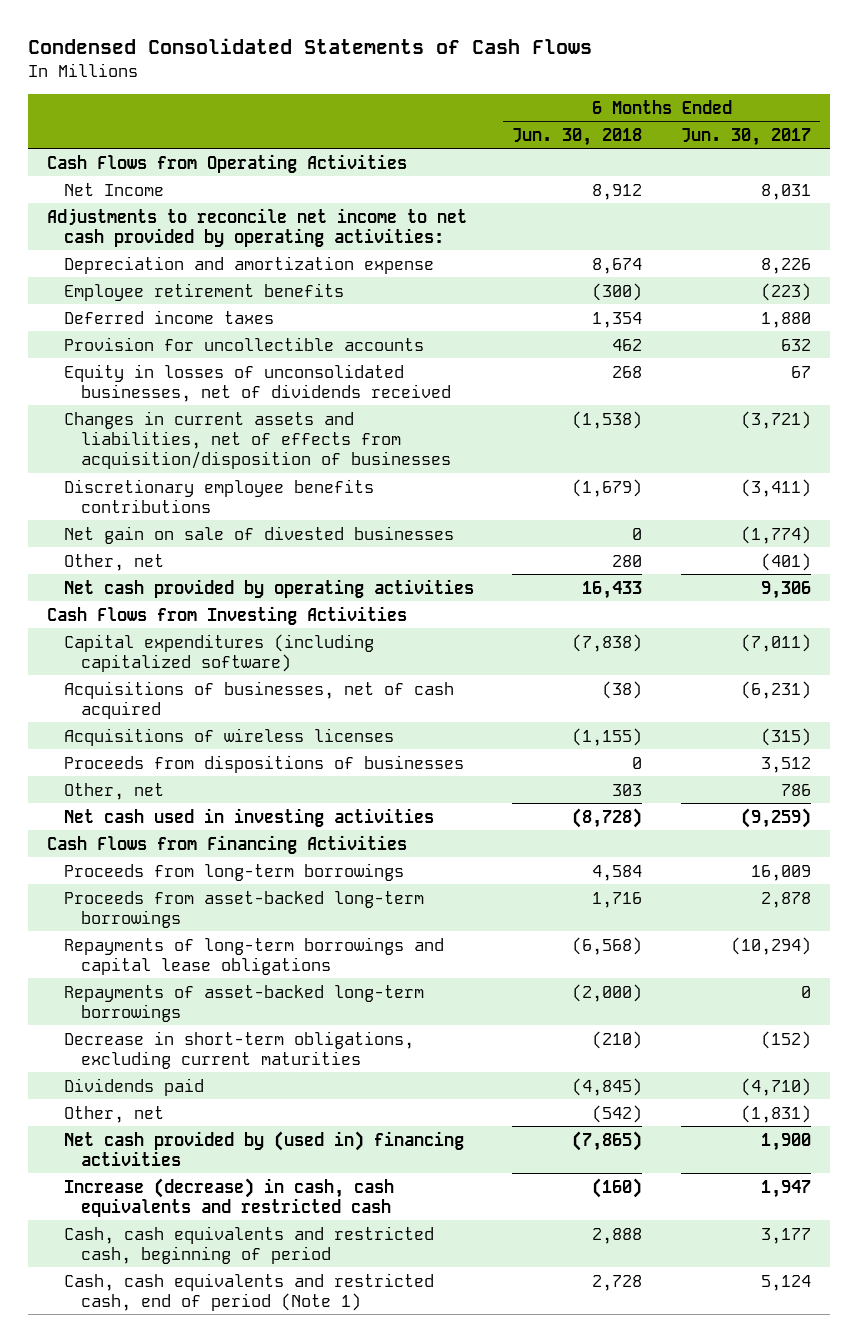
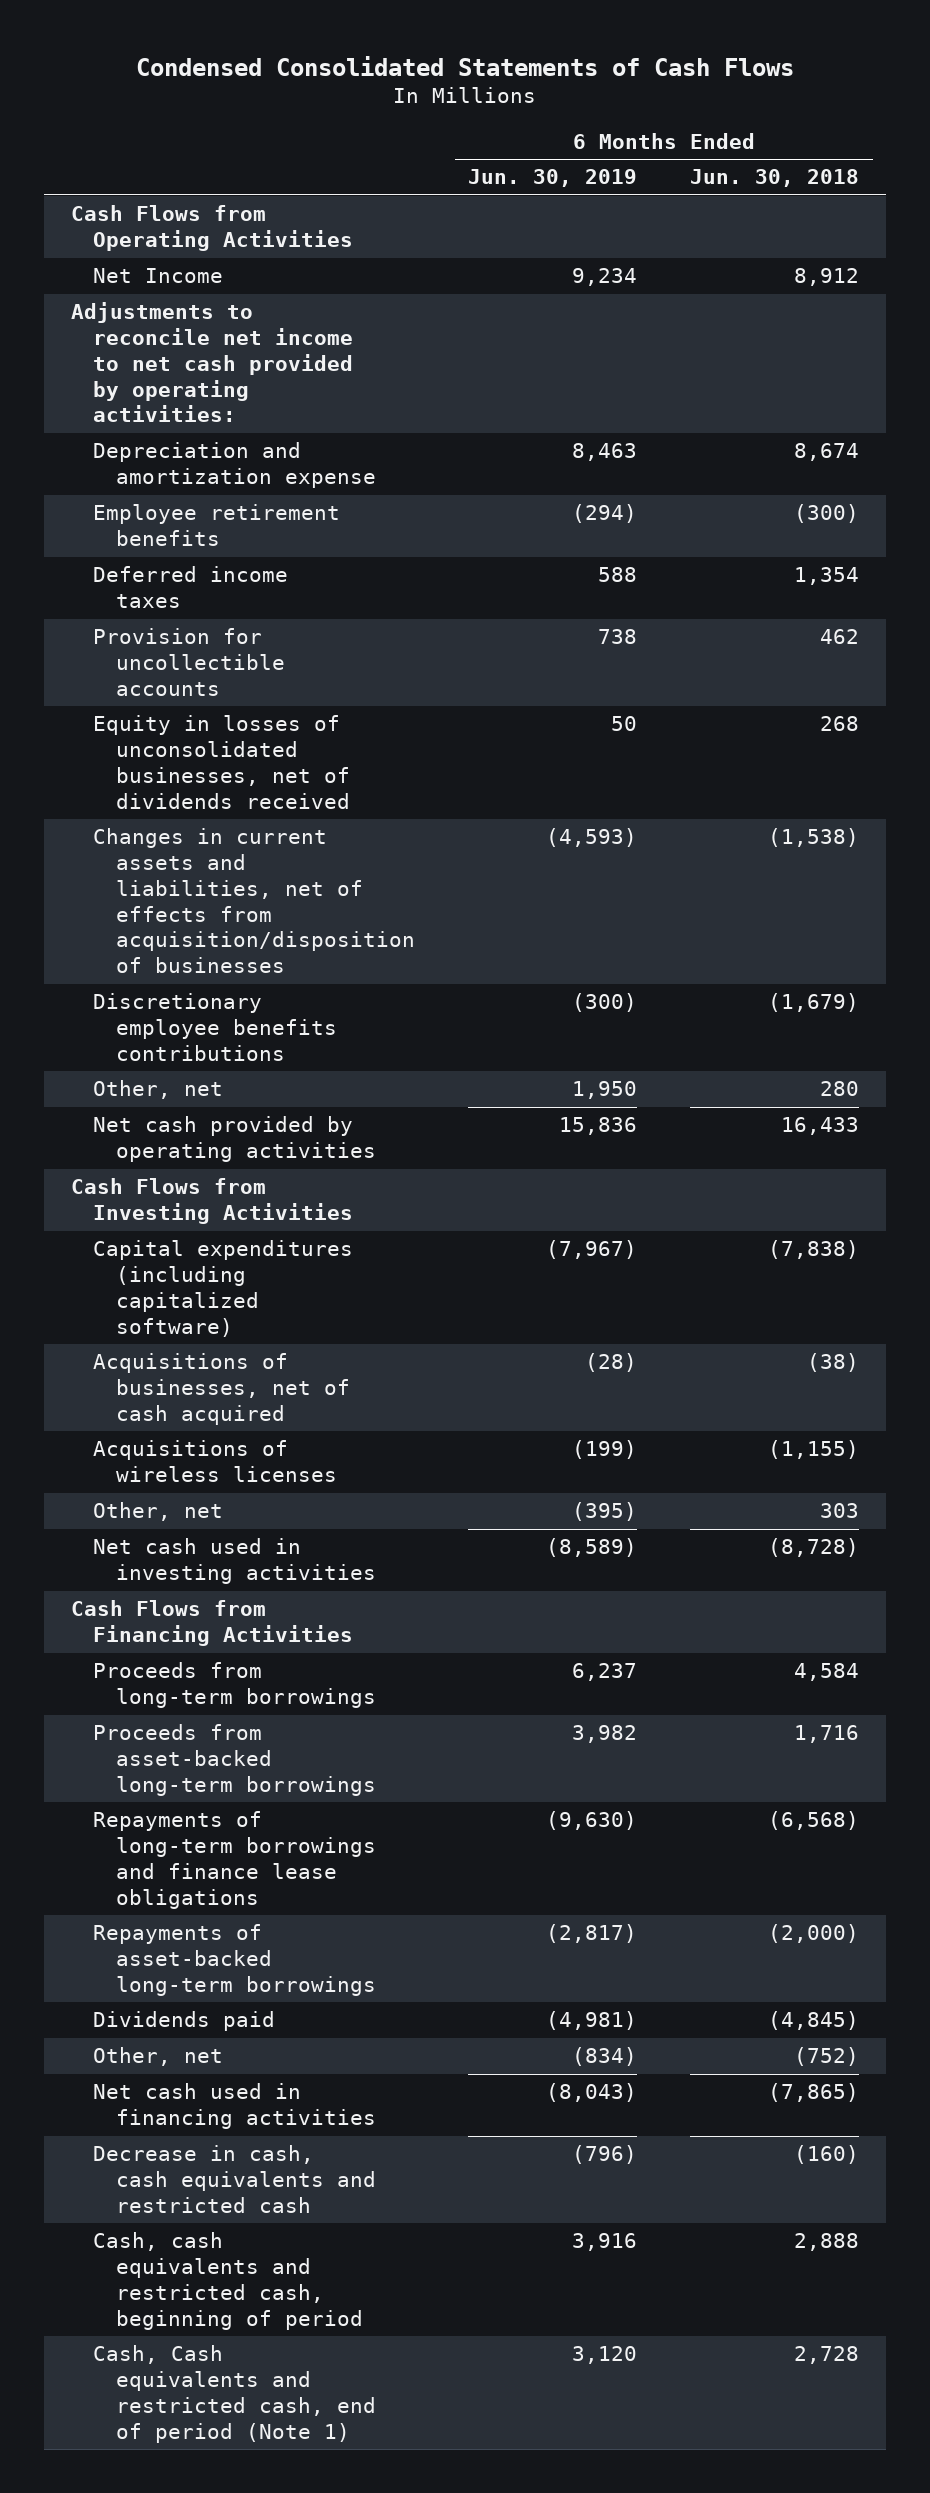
[680,127,811,146] Jun. 30, 2017 -> none
none -> [468,169,638,188] Jun. 30, 2019
[64,525,455,544] Net gain on sale of divested businesses -> none
[64,754,465,773] Proceeds from dispositions of businesses -> none
[64,936,445,975] Repayments of long-term borrowings and capital lease obligations -> [93,1811,376,1909] Repayments of long-term borrowings and finance lease obligations
[64,1030,415,1069] Decrease in short-term obligations, excluding current maturities -> none
[592,1104,643,1123] (542) -> [794,2047,860,2067] (752)
[64,1130,465,1166] Net cash provided by (used in) financing activities -> [93,2083,376,2130] Net cash used in financing activities
[64,1177,395,1217] Increase (decrease) in cash, cash equivalents and restricted cash -> [93,2145,376,2213] Decrease in cash, cash equivalents and restricted cash
[64,1272,435,1311] Cash, cash equivalents and restricted cash, end of period (Note 1) -> [93,2345,376,2443] Cash, Cash equivalents and restricted cash, end of period (Note 1)

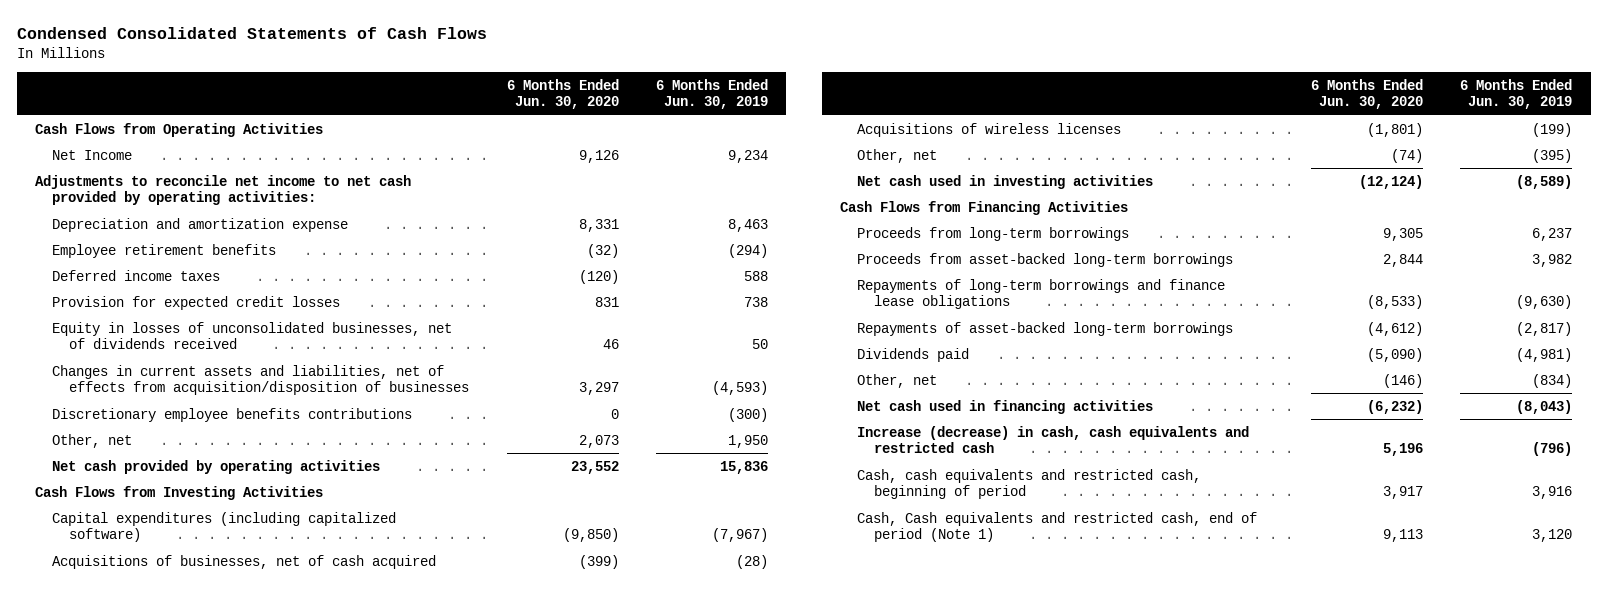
[690,169,860,188] Jun. 30, 2018 -> none
none -> [506,78,619,110] 6 Months Ended Jun. 30, 2020
[93,628,285,696] Provision for uncollectible accounts -> [52,295,341,310] Provision for expected credit losses
[93,2145,376,2213] Decrease in cash, cash equivalents and restricted cash -> [857,425,1250,454] Increase (decrease) in cash, cash equivalents and restricted cash

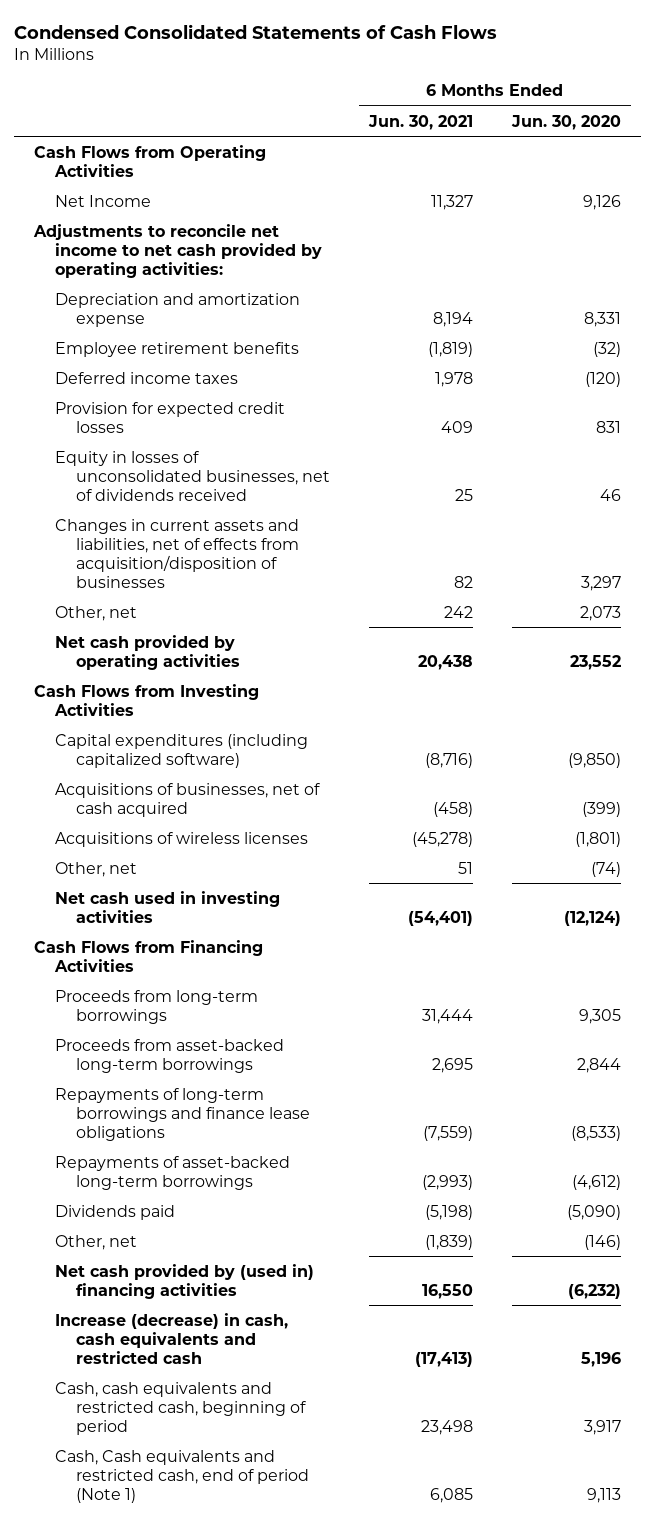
[655,78,768,110] 6 Months Ended Jun. 30, 2019 -> none
none -> [367,114,473,130] Jun. 30, 2021
[52,407,413,422] Discretionary employee benefits contributions -> none
[857,399,1154,414] Net cash used in financing activities -> [54,1263,314,1299] Net cash provided by (used in) financing activities

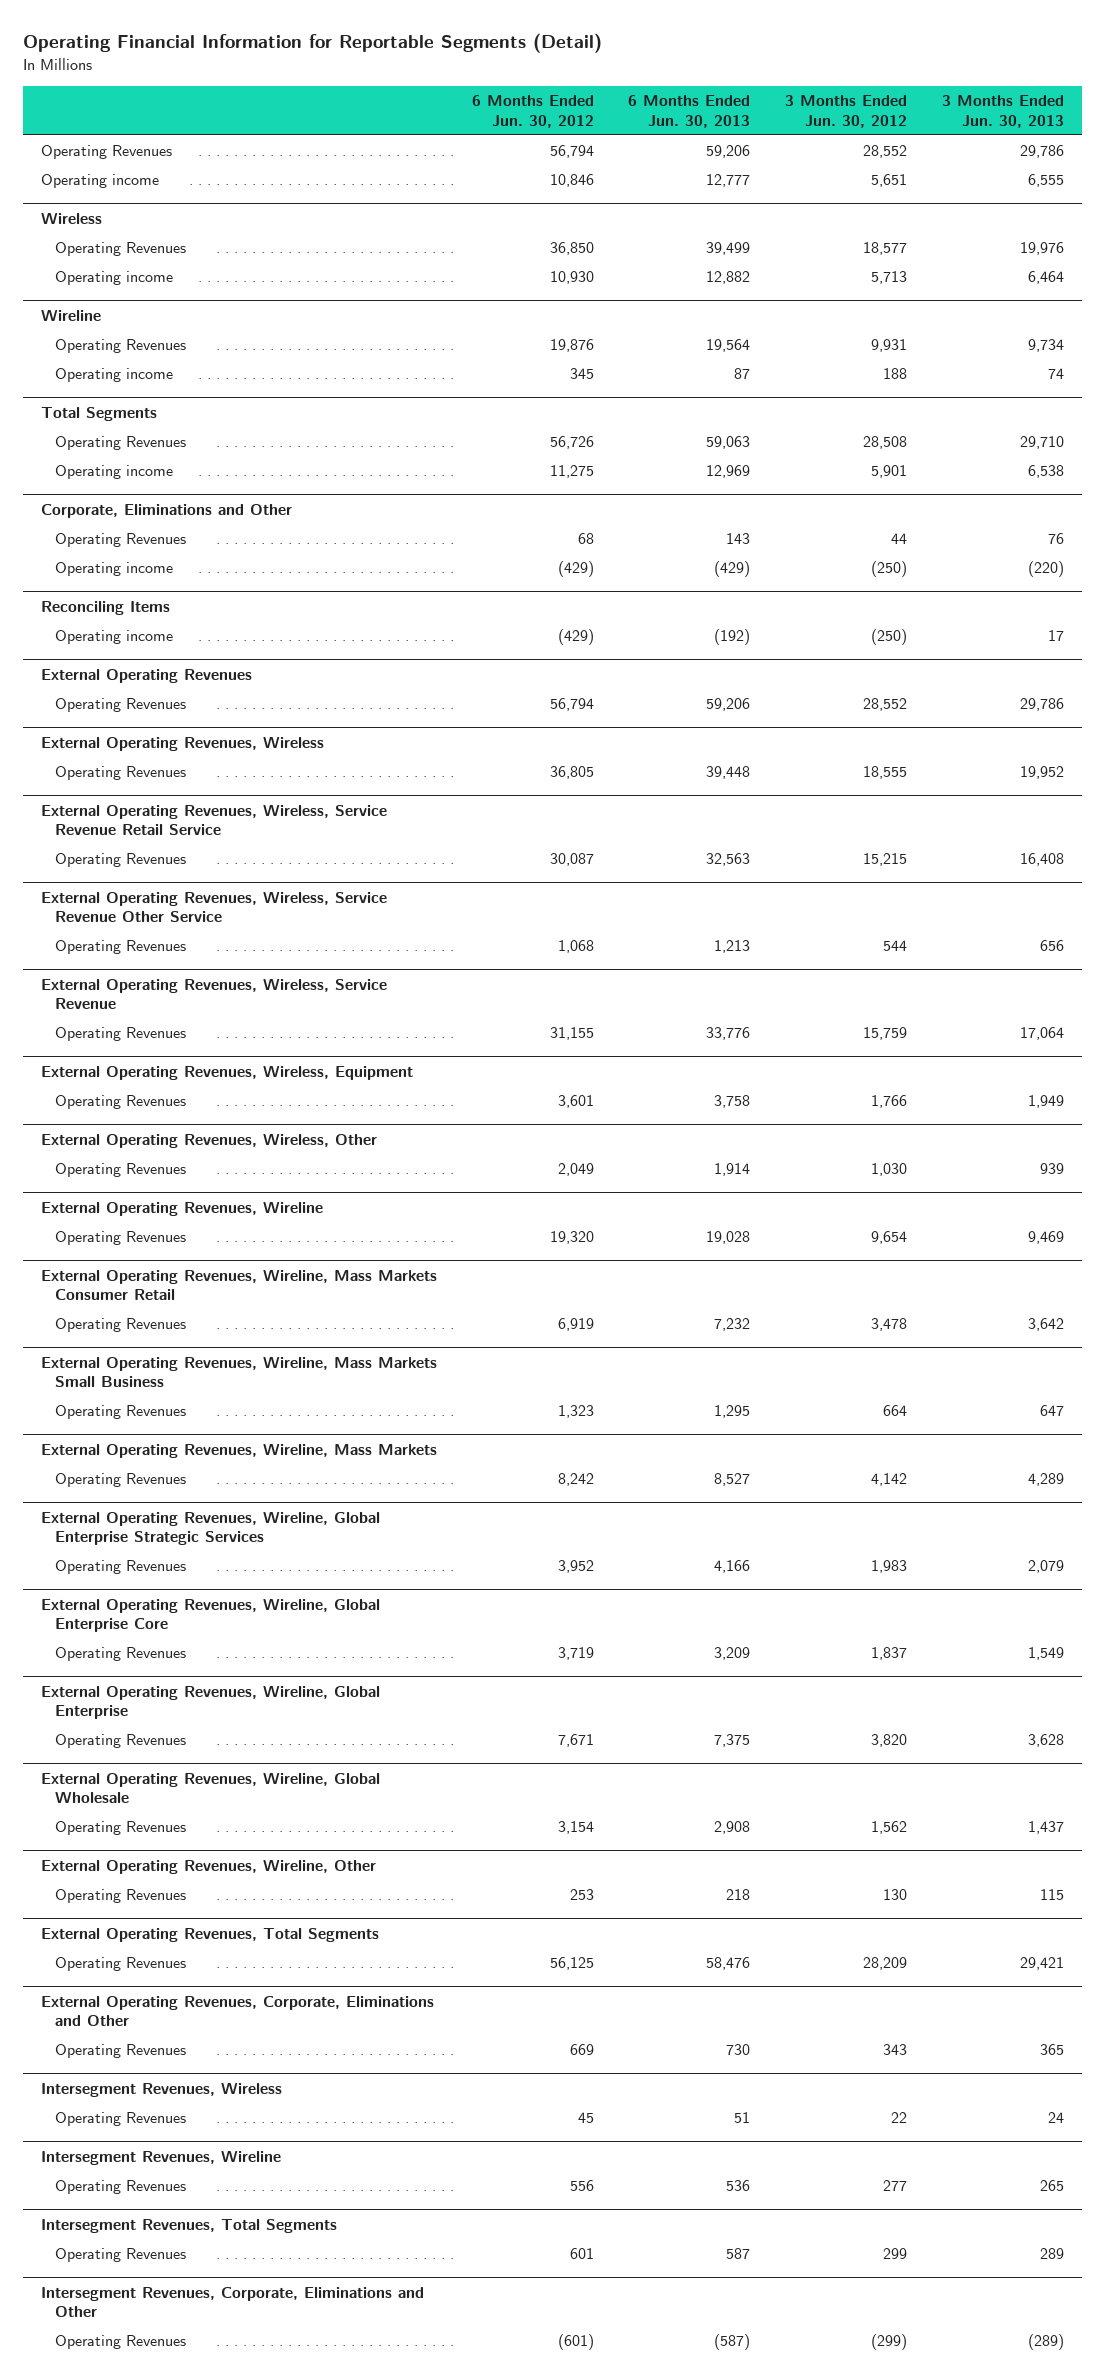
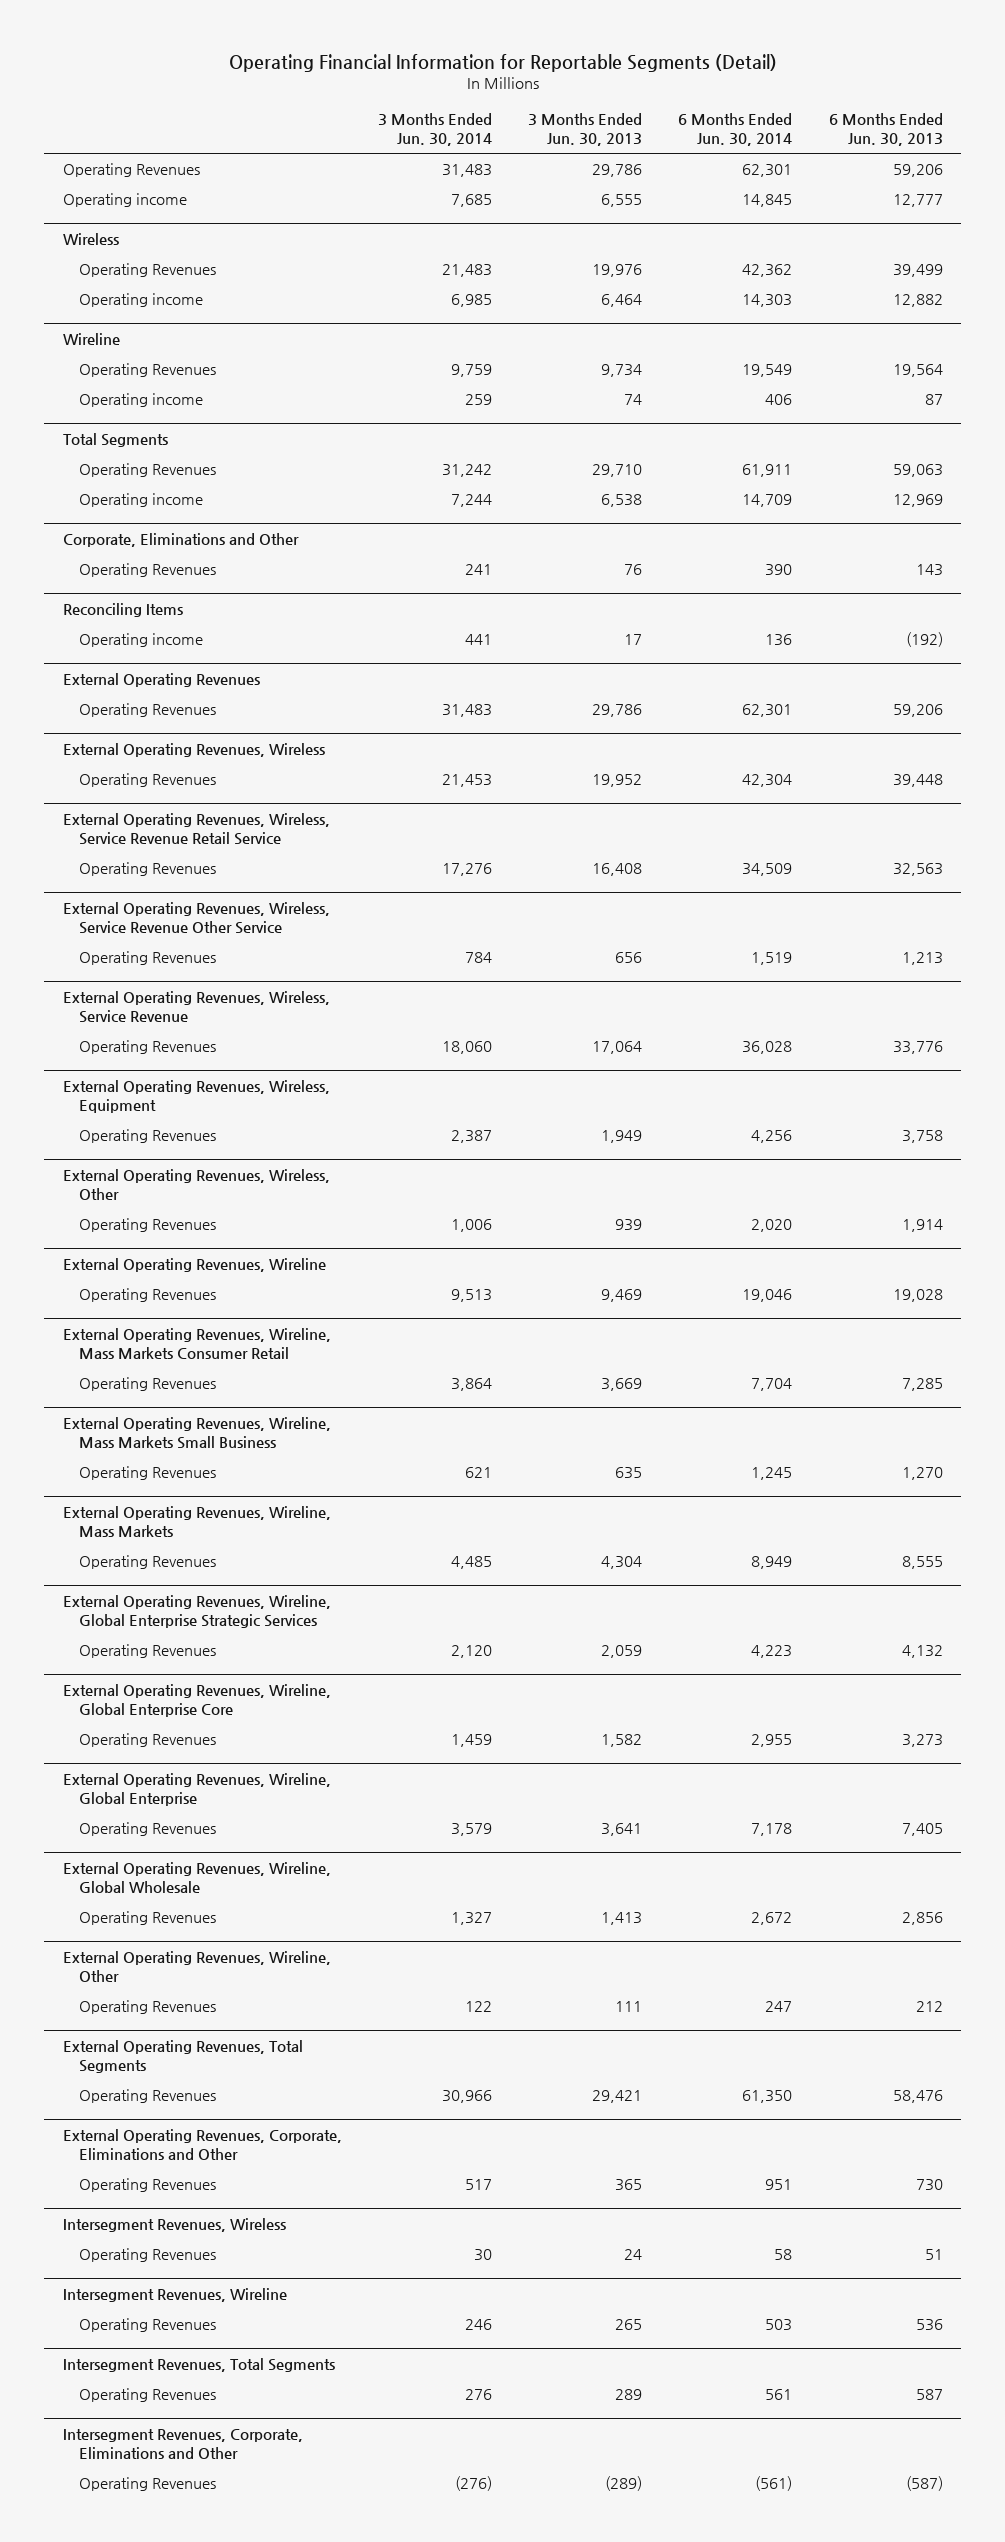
[471,95,594,128] 6 Months Ended Jun. 30, 2012 -> none
[785,95,908,128] 3 Months Ended Jun. 30, 2012 -> none
none -> [377,112,492,147] 3 Months Ended Jun. 30, 2014
none -> [678,112,793,147] 6 Months Ended Jun. 30, 2014
[54,562,173,577] Operating income -> none
[714,1318,751,1332] 7,232 -> [901,1378,943,1392] 7,285
[1028,1318,1065,1332] 3,642 -> [601,1378,643,1392] 3,669
[714,1405,751,1419] 1,295 -> [901,1467,943,1481] 1,270
[1040,1405,1065,1417] 647 -> [615,1467,643,1480] 635
[714,1473,751,1487] 8,527 -> [901,1556,943,1570] 8,555
[1028,1473,1065,1487] 4,289 -> [601,1556,643,1570] 4,304
[714,1560,751,1574] 4,166 -> [901,1645,943,1659] 4,132
[1028,1560,1065,1574] 2,079 -> [601,1645,643,1659] 2,059
[714,1647,751,1661] 3,209 -> [901,1734,943,1748] 3,273
[1028,1647,1065,1661] 1,549 -> [601,1734,643,1748] 1,582
[714,1734,751,1748] 7,375 -> [901,1823,943,1837] 7,405
[1028,1734,1065,1748] 3,628 -> [601,1823,643,1837] 3,641
[714,1821,751,1835] 2,908 -> [901,1912,943,1926] 2,856
[1028,1821,1065,1835] 1,437 -> [601,1912,643,1926] 1,413
[726,1889,751,1901] 218 -> [915,2001,943,2013] 212
[1040,1889,1065,1901] 115 -> [615,2001,643,2013] 111

